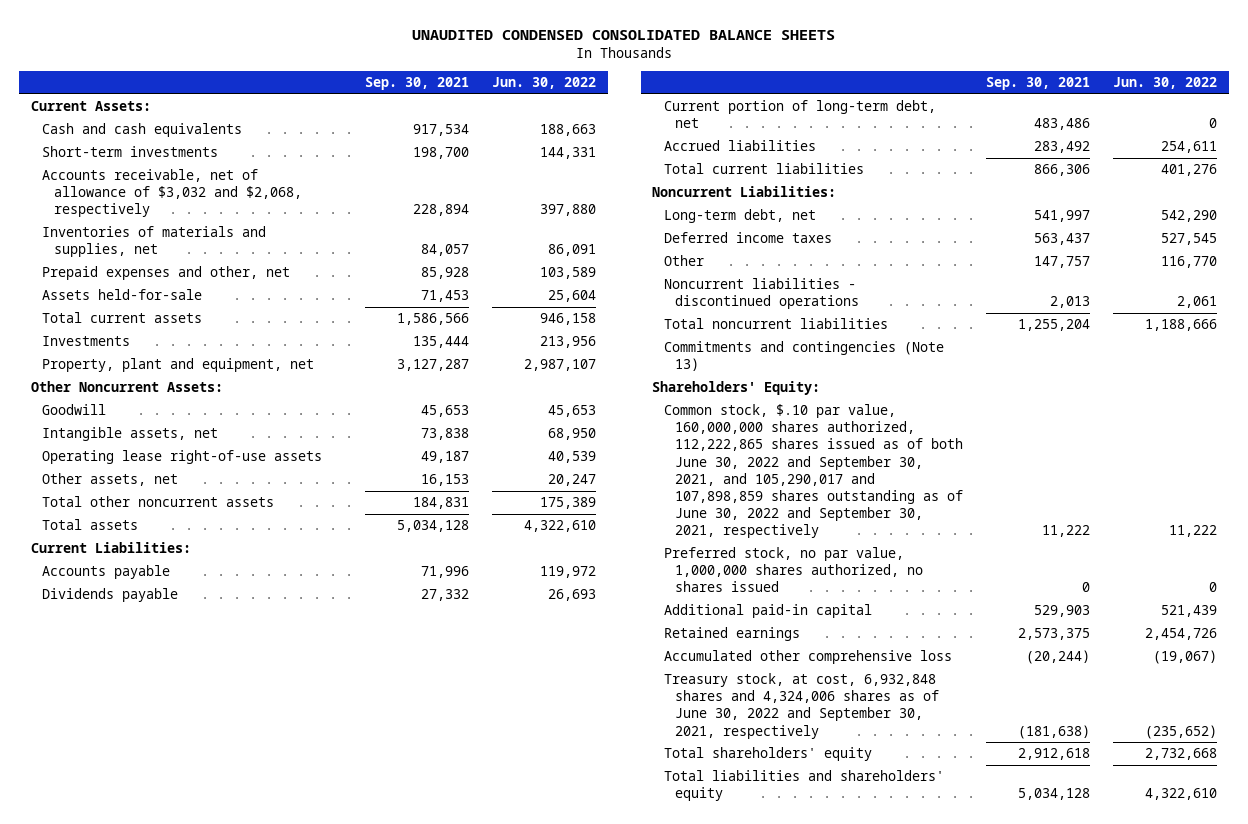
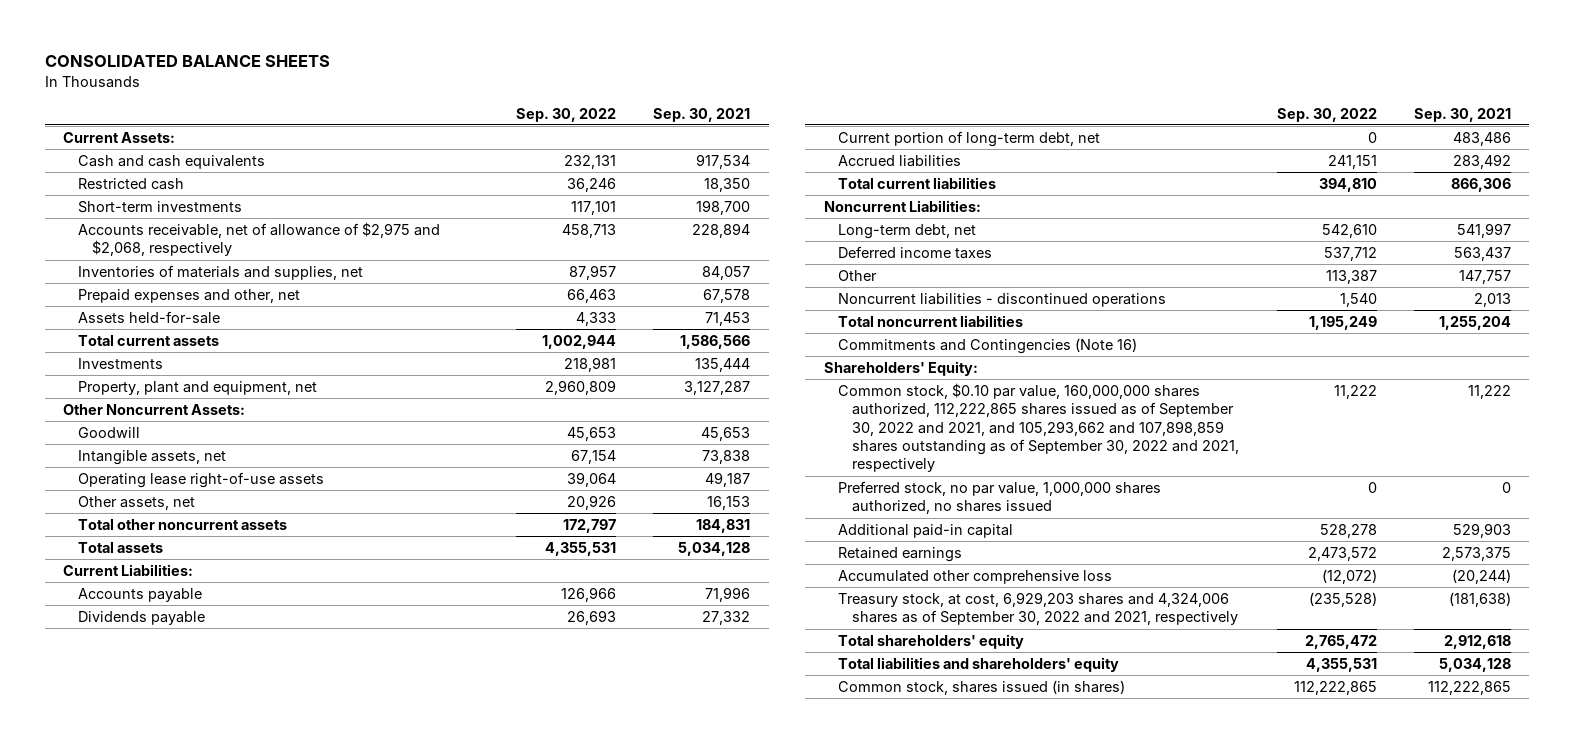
[412,30,836,41] UNAUDITED CONDENSED CONSOLIDATED BALANCE SHEETS -> [44,55,330,68] CONSOLIDATED BALANCE SHEETS
[492,77,597,90] Jun. 30, 2022 -> none
none -> [516,107,617,122] Sep. 30, 2022
none -> [77,178,184,191] Restricted cash
[42,169,302,218] Accounts receivable, net of allowance of $3,032 and $2,068, respectively -> [77,222,440,257] Accounts receivable, net of allowance of $2,975 and $2,068, respectively
[420,267,469,280] 85,928 -> [703,289,751,304] 67,578
[663,341,944,372] Commitments and contingencies (Note 13) -> [838,338,1138,355] Commitments and Contingencies (Note 16)
[663,404,963,538] Common stock, $.10 par value, 160,000,000 shares authorized, 112,222,865 shares issued as of both June 30, 2022 and September 30, 2021, and 105,290,017 and 107,898,859 shares outstanding as of June 30, 2022 and September 30, 2021, respectively -> [838,383,1240,473] Common stock, $0.10 par value, 160,000,000 shares authorized, 112,222,865 shares issued as of September 30, 2022 and 2021, and 105,293,662 and 107,898,859 shares outstanding as of September 30, 2022 and 2021, respectively
[663,673,939,739] Treasury stock, at cost, 6,932,848 shares and 4,324,006 shares as of June 30, 2022 and September 30, 2021, respectively -> [838,592,1239,626] Treasury stock, at cost, 6,929,203 shares and 4,324,006 shares as of September 30, 2022 and 2021, respectively
none -> [838,680,1126,696] Common stock, shares issued (in shares)

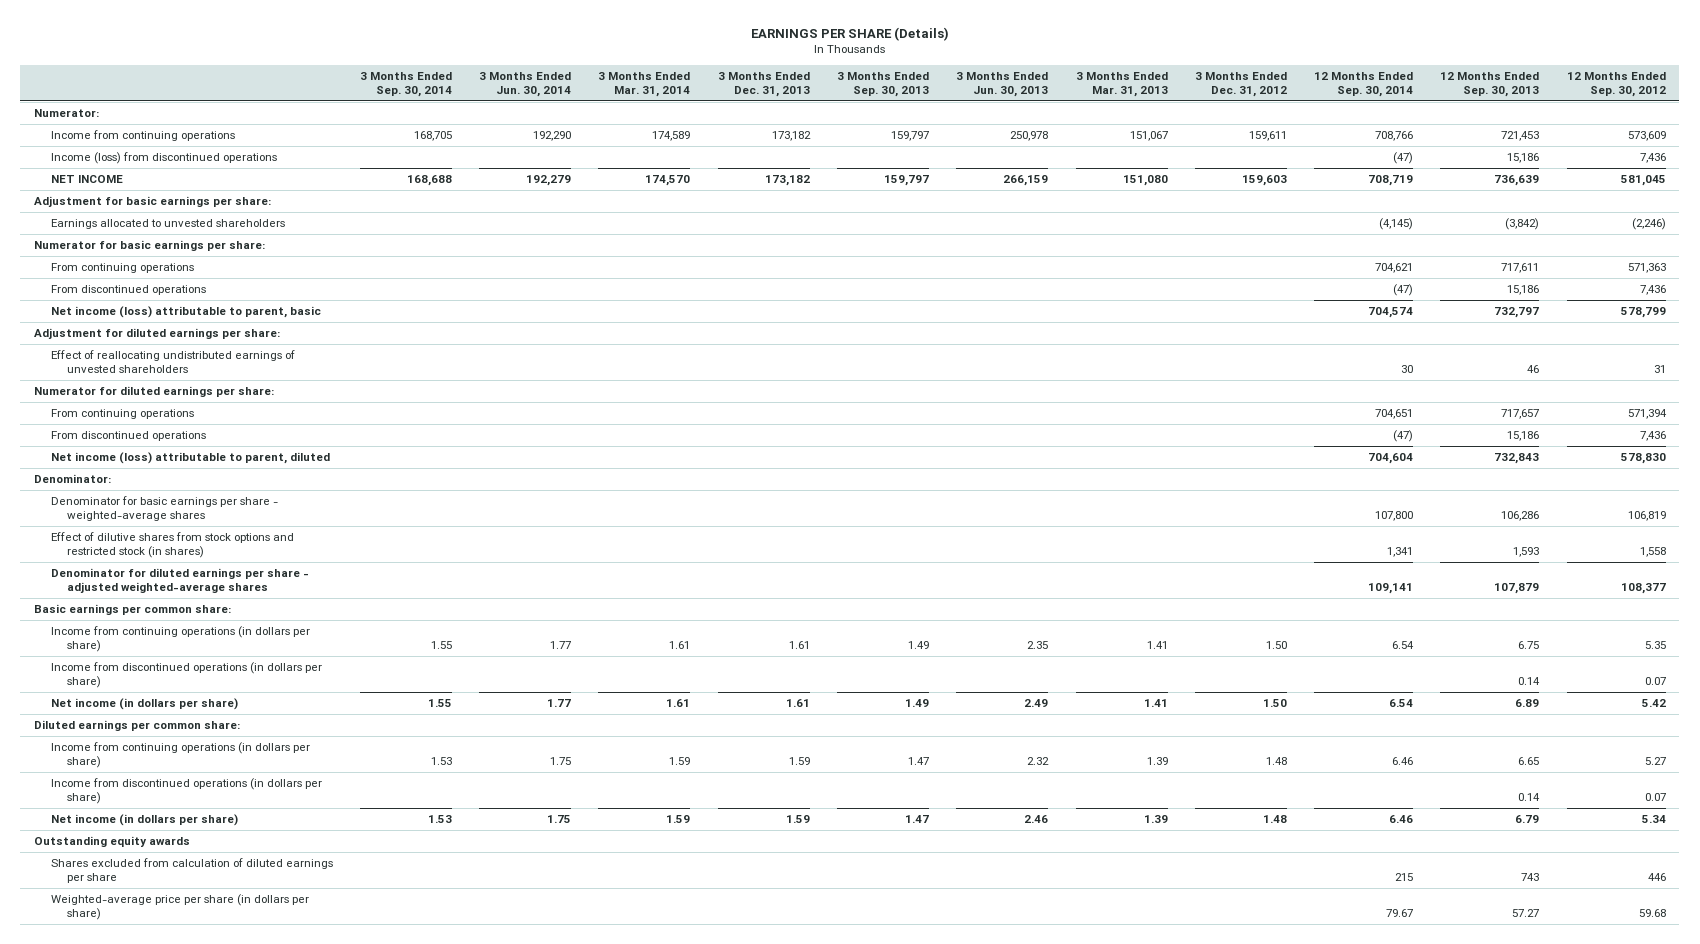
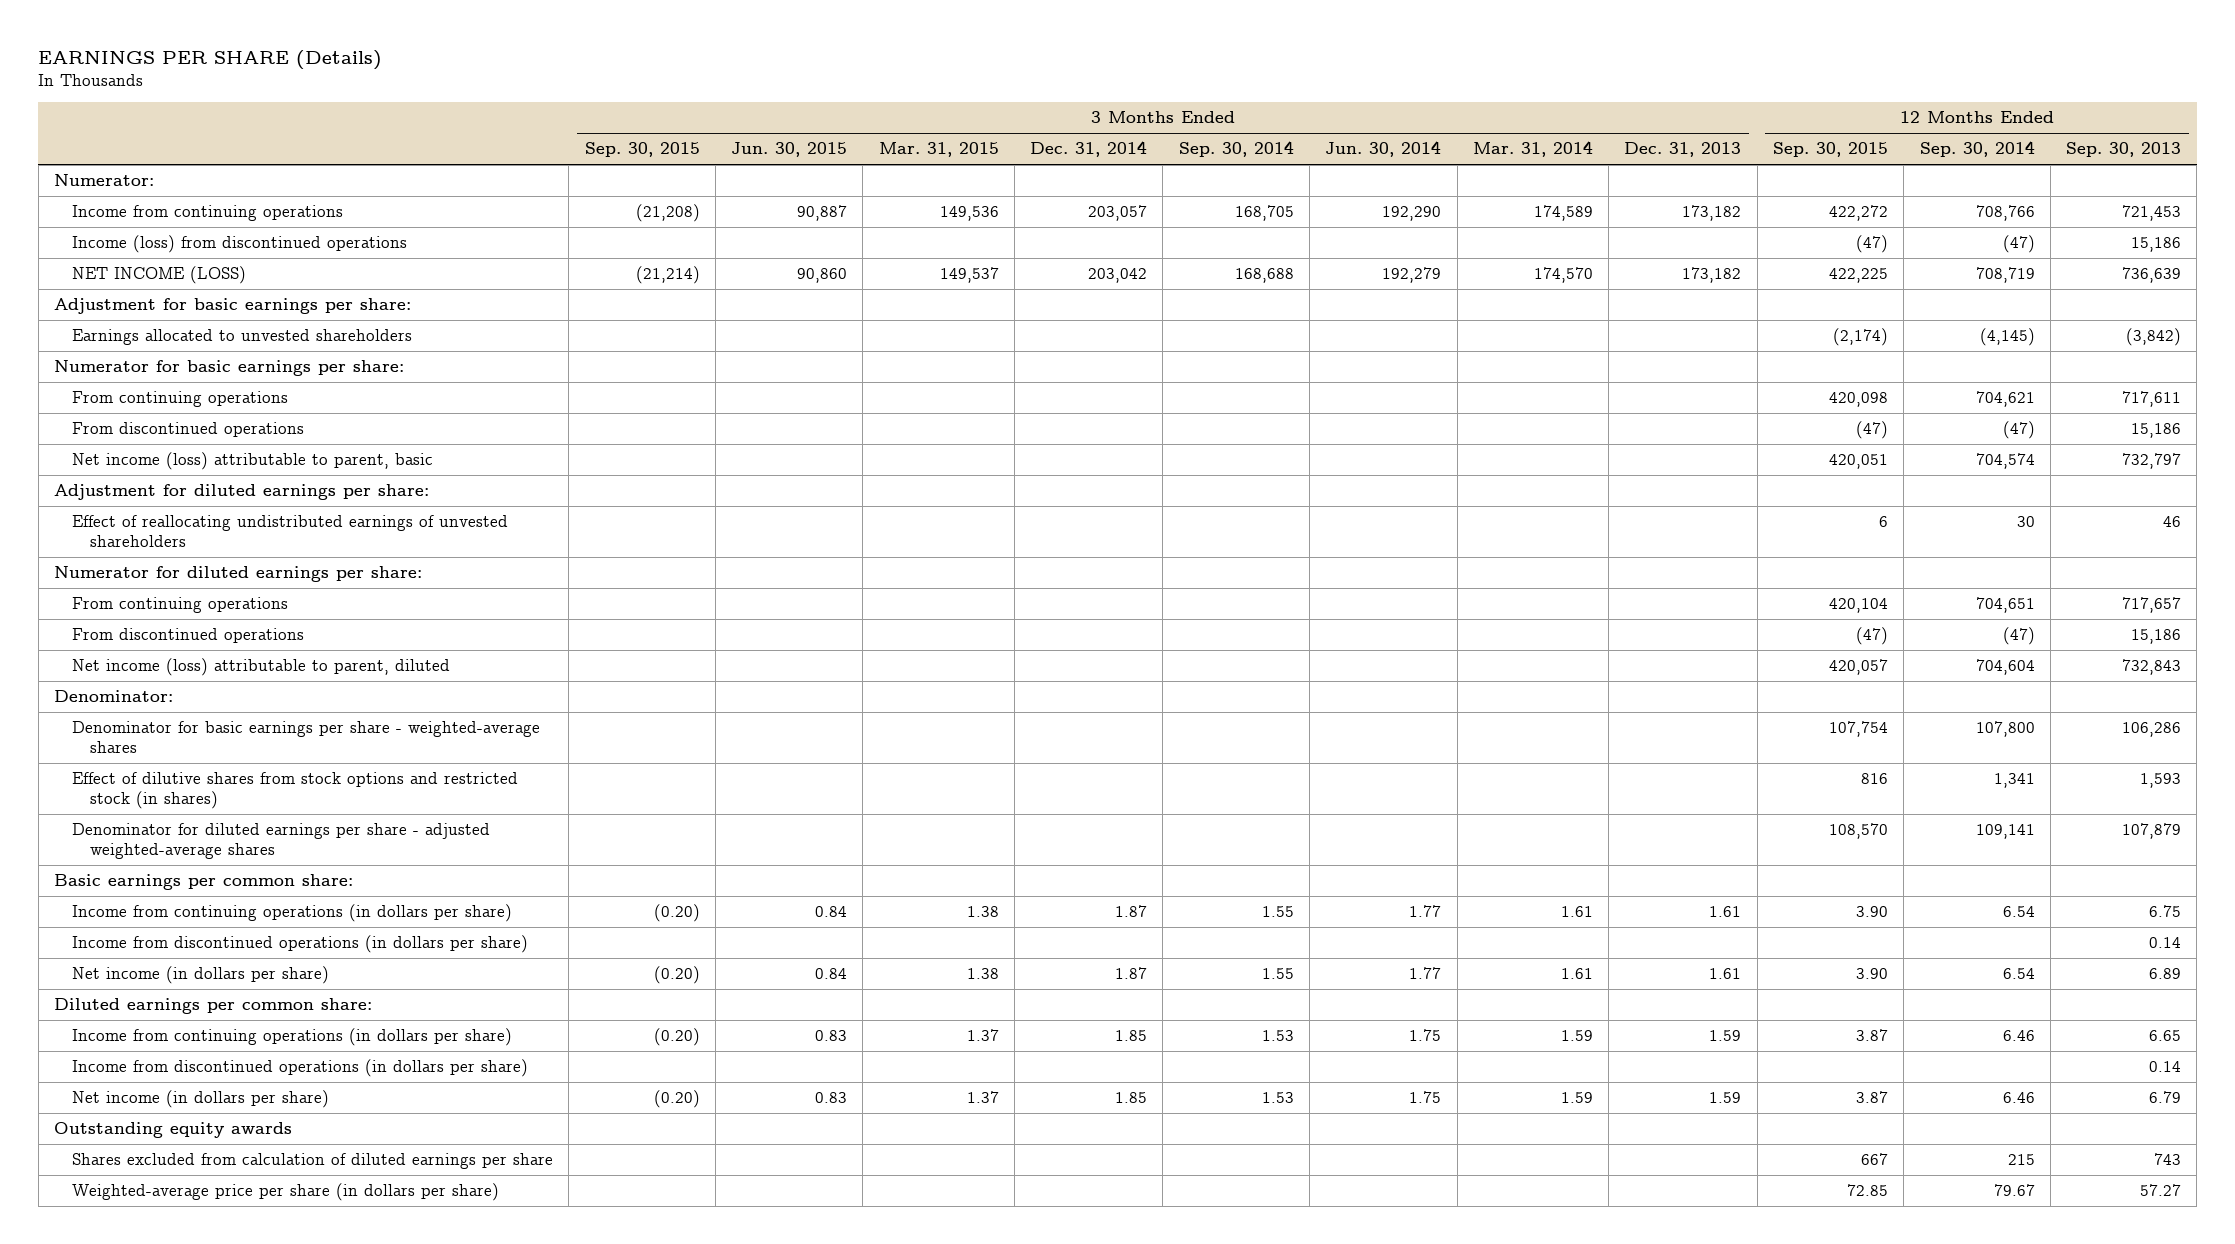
[837,71,930,97] 3 Months Ended Sep. 30, 2013 -> none
[956,71,1049,97] 3 Months Ended Jun. 30, 2013 -> none
[1075,71,1168,97] 3 Months Ended Mar. 31, 2013 -> none
[1194,71,1287,97] 3 Months Ended Dec. 31, 2012 -> none
[1566,71,1666,97] 12 Months Ended Sep. 30, 2012 -> none
none -> [584,142,700,158] Sep. 30, 2015
none -> [731,142,848,158] Jun. 30, 2015
none -> [878,142,999,158] Mar. 31, 2015
none -> [1030,141,1148,158] Dec. 31, 2014
none -> [1772,142,1888,158] Sep. 30, 2015
[50,174,123,183] NET INCOME -> [71,266,246,285] NET INCOME (LOSS)

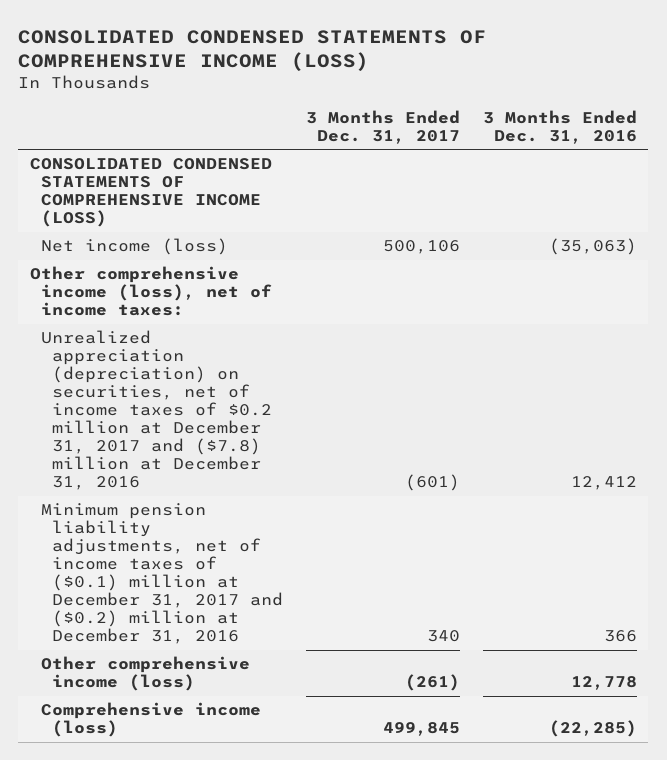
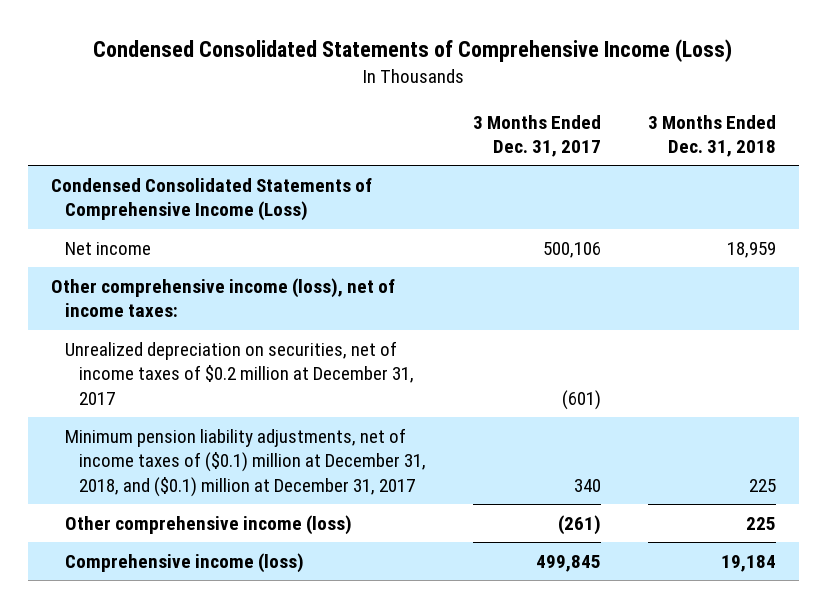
[18,29,487,71] CONSOLIDATED CONDENSED STATEMENTS OF COMPREHENSIVE INCOME (LOSS) -> [93,39,733,63] Condensed Consolidated Statements of Comprehensive Income (Loss)
[482,109,637,144] 3 Months Ended Dec. 31, 2016 -> none
none -> [647,114,776,157] 3 Months Ended Dec. 31, 2018
[29,158,272,228] CONSOLIDATED CONDENSED STATEMENTS OF COMPREHENSIVE INCOME (LOSS) -> [50,177,372,222] Condensed Consolidated Statements of Comprehensive Income (Loss)
[41,238,229,256] Net income (loss) -> [65,241,152,255] Net income
[41,330,273,491] Unrealized appreciation (depreciation) on securities, net of income taxes of $0.2 million at December 31, 2017 and ($7.8) million at December 31, 2016 -> [65,340,415,405] Unrealized depreciation on securities, net of income taxes of $0.2 million at December 31, 2017
[41,503,284,645] Minimum pension liability adjustments, net of income taxes of ($0.1) million at December 31, 2017 and ($0.2) million at December 31, 2016 -> [65,427,427,497] Minimum pension liability adjustments, net of income taxes of ($0.1) million at December 31, 2018, and ($0.1) million at December 31, 2017

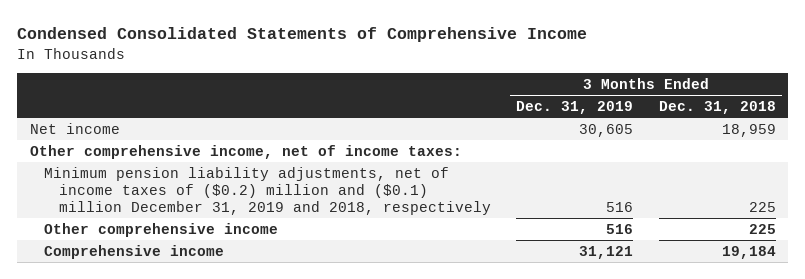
[93,39,733,63] Condensed Consolidated Statements of Comprehensive Income (Loss) -> [16,27,587,43] Condensed Consolidated Statements of Comprehensive Income
[473,114,602,157] 3 Months Ended Dec. 31, 2017 -> none
none -> [516,100,634,114] Dec. 31, 2019
[50,177,372,222] Condensed Consolidated Statements of Comprehensive Income (Loss) -> none
[65,340,415,405] Unrealized depreciation on securities, net of income taxes of $0.2 million at December 31, 2017 -> none
[50,277,395,318] Other comprehensive income (loss), net of income taxes: -> [29,144,462,159] Other comprehensive income, net of income taxes:
[65,427,427,497] Minimum pension liability adjustments, net of income taxes of ($0.1) million at December 31, 2018, and ($0.1) million at December 31, 2017 -> [44,166,491,216] Minimum pension liability adjustments, net of income taxes of ($0.2) million and ($0.1) million December 31, 2019 and 2018, respectively
[65,514,353,535] Other comprehensive income (loss) -> [44,222,279,237] Other comprehensive income
[65,552,305,573] Comprehensive income (loss) -> [44,244,225,259] Comprehensive income

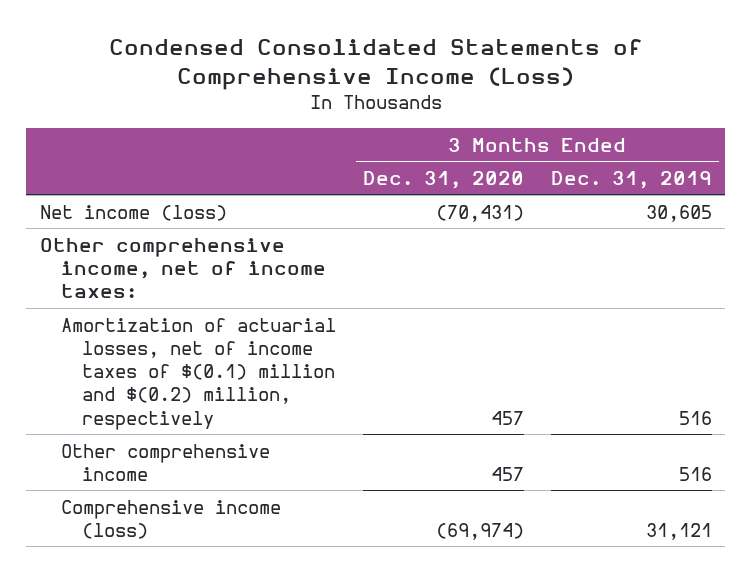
[16,27,587,43] Condensed Consolidated Statements of Comprehensive Income -> [108,39,643,91] Condensed Consolidated Statements of Comprehensive Income (Loss)
[658,100,776,114] Dec. 31, 2018 -> none
none -> [362,170,524,189] Dec. 31, 2020
[29,122,120,134] Net income -> [39,204,227,221] Net income (loss)
[44,166,491,216] Minimum pension liability adjustments, net of income taxes of ($0.2) million and ($0.1) million December 31, 2019 and 2018, respectively -> [61,317,337,430] Amortization of actuarial losses, net of income taxes of $(0.1) million and $(0.2) million, respectively
[44,244,225,259] Comprehensive income -> [61,499,282,539] Comprehensive income (loss)

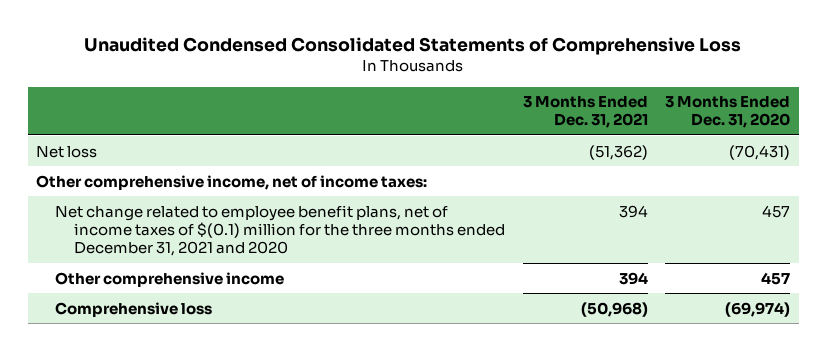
[108,39,643,91] Condensed Consolidated Statements of Comprehensive Income (Loss) -> [84,37,742,56] Unaudited Condensed Consolidated Statements of Comprehensive Loss
[550,170,712,189] Dec. 31, 2019 -> none
none -> [522,96,648,129] 3 Months Ended Dec. 31, 2021
[39,204,227,221] Net income (loss) -> [36,145,98,158] Net loss
[61,317,337,430] Amortization of actuarial losses, net of income taxes of $(0.1) million and $(0.2) million, respectively -> [55,204,506,257] Net change related to employee benefit plans, net of income taxes of $(0.1) million for the three months ended December 31, 2021 and 2020
[61,499,282,539] Comprehensive income (loss) -> [55,301,213,317] Comprehensive loss

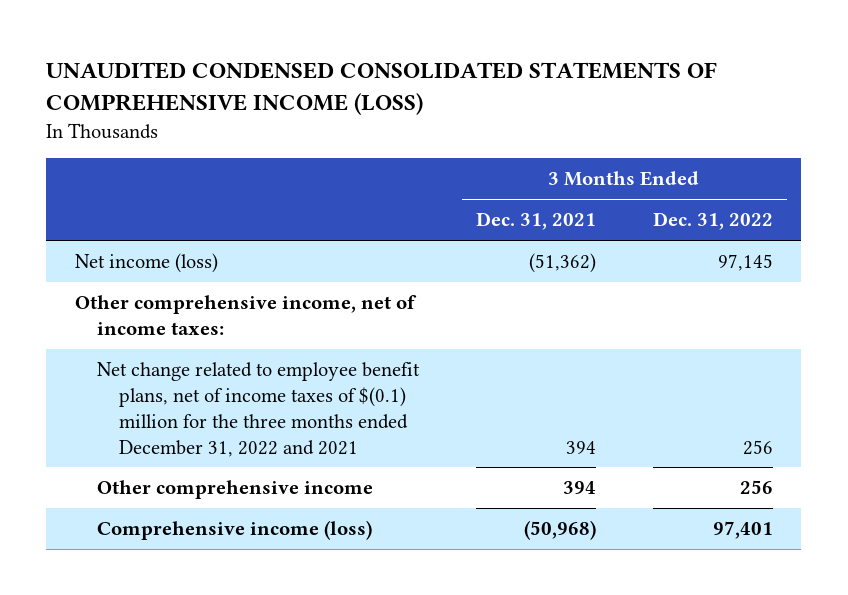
[84,37,742,56] Unaudited Condensed Consolidated Statements of Comprehensive Loss -> [46,62,718,116] UNAUDITED CONDENSED CONSOLIDATED STATEMENTS OF COMPREHENSIVE INCOME (LOSS)
[665,96,791,129] 3 Months Ended Dec. 31, 2020 -> none
none -> [652,212,773,231] Dec. 31, 2022
[36,145,98,158] Net loss -> [74,253,218,274] Net income (loss)
[55,204,506,257] Net change related to employee benefit plans, net of income taxes of $(0.1) million for the three months ended December 31, 2021 and 2020 -> [96,362,420,457] Net change related to employee benefit plans, net of income taxes of $(0.1) million for the three months ended December 31, 2022 and 2021
[55,301,213,317] Comprehensive loss -> [96,520,372,541] Comprehensive income (loss)

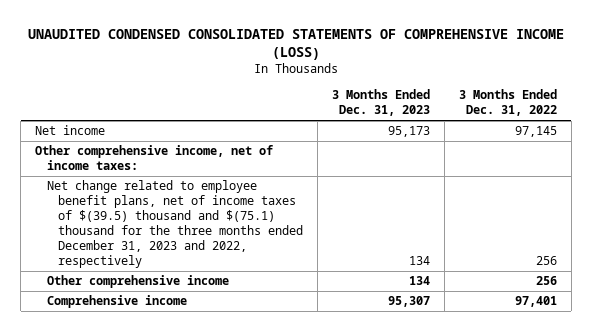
[475,212,596,231] Dec. 31, 2021 -> none
none -> [331,89,430,117] 3 Months Ended Dec. 31, 2023
[74,253,218,274] Net income (loss) -> [35,125,106,136] Net income
[96,362,420,457] Net change related to employee benefit plans, net of income taxes of $(0.1) million for the three months ended December 31, 2022 and 2021 -> [46,180,304,269] Net change related to employee benefit plans, net of income taxes of $(39.5) thousand and $(75.1) thousand for the three months ended December 31, 2023 and 2022, respectively
[96,520,372,541] Comprehensive income (loss) -> [46,295,187,309] Comprehensive income

